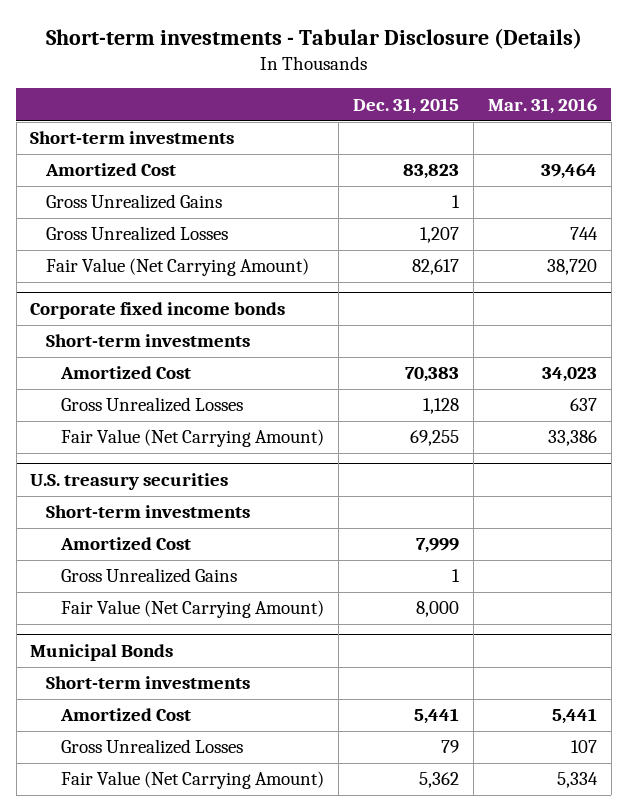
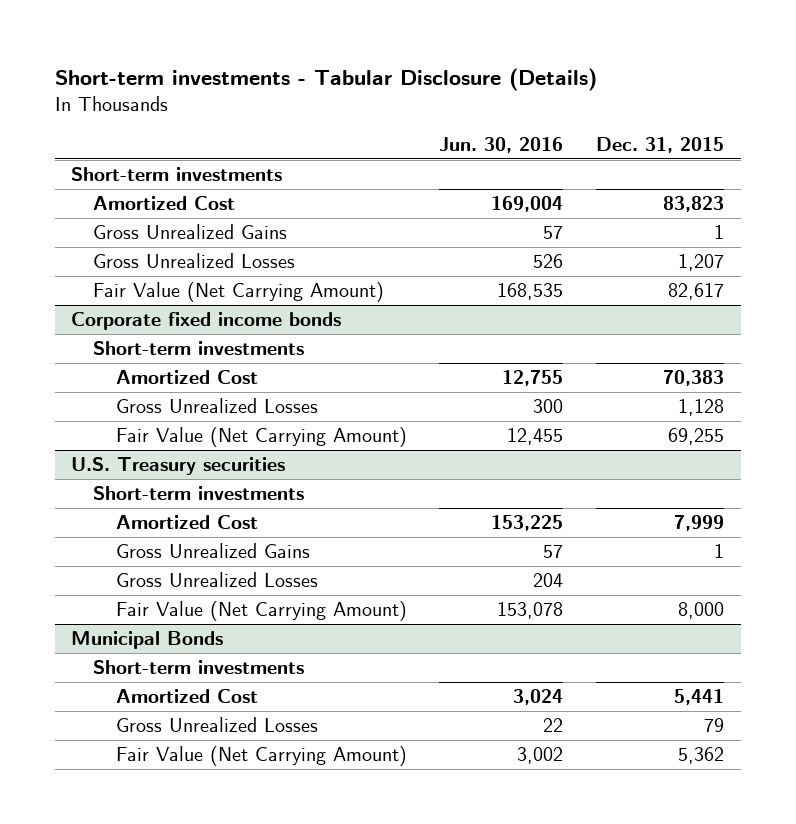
[487,97,597,114] Mar. 31, 2016 -> none
none -> [439,137,564,154] Jun. 30, 2016
[30,473,229,491] U.S. treasury securities -> [71,457,286,476] U.S. Treasury securities
none -> [115,572,318,588] Gross Unrealized Losses

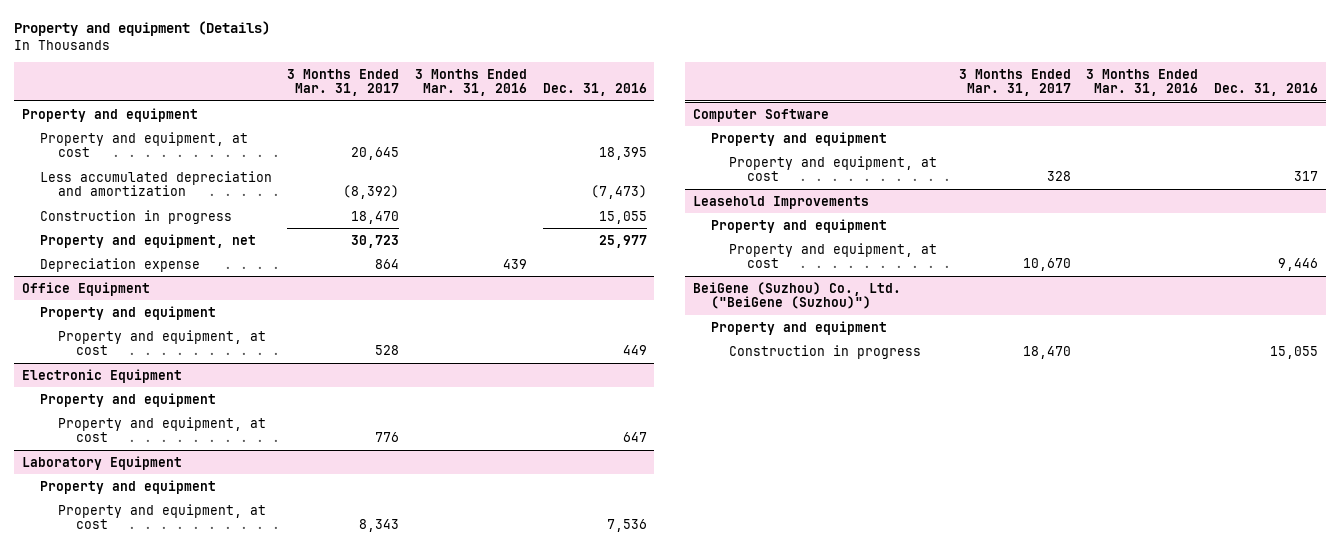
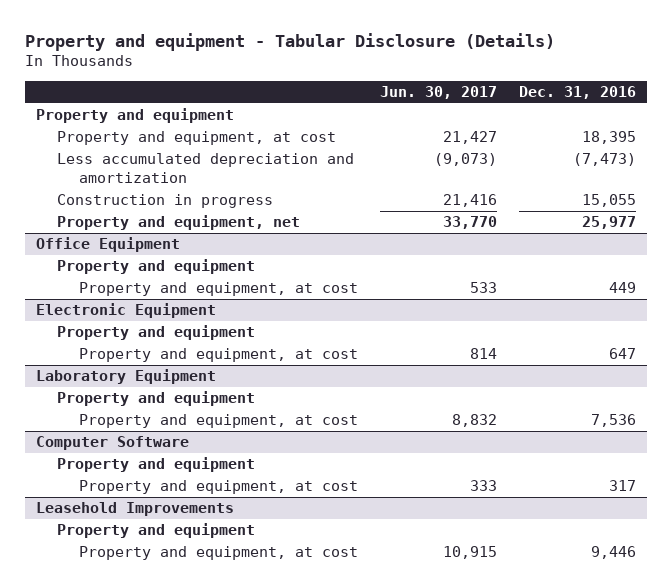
[14,21,271,37] Property and equipment (Details) -> [24,33,555,52] Property and equipment - Tabular Disclosure (Details)
[287,68,400,97] 3 Months Ended Mar. 31, 2017 -> none
[415,68,528,97] 3 Months Ended Mar. 31, 2016 -> none
none -> [379,86,497,100] Jun. 30, 2017
[39,257,200,272] Depreciation expense -> none
[692,281,901,310] BeiGene (Suzhou) Co., Ltd. ("BeiGene (Suzhou)") -> none
[710,320,887,335] Property and equipment -> none
[728,344,921,359] Construction in progress -> none

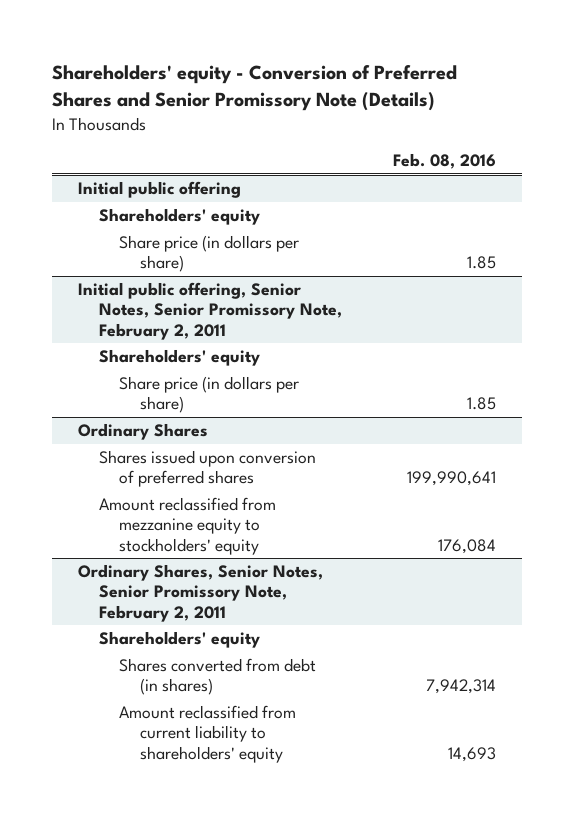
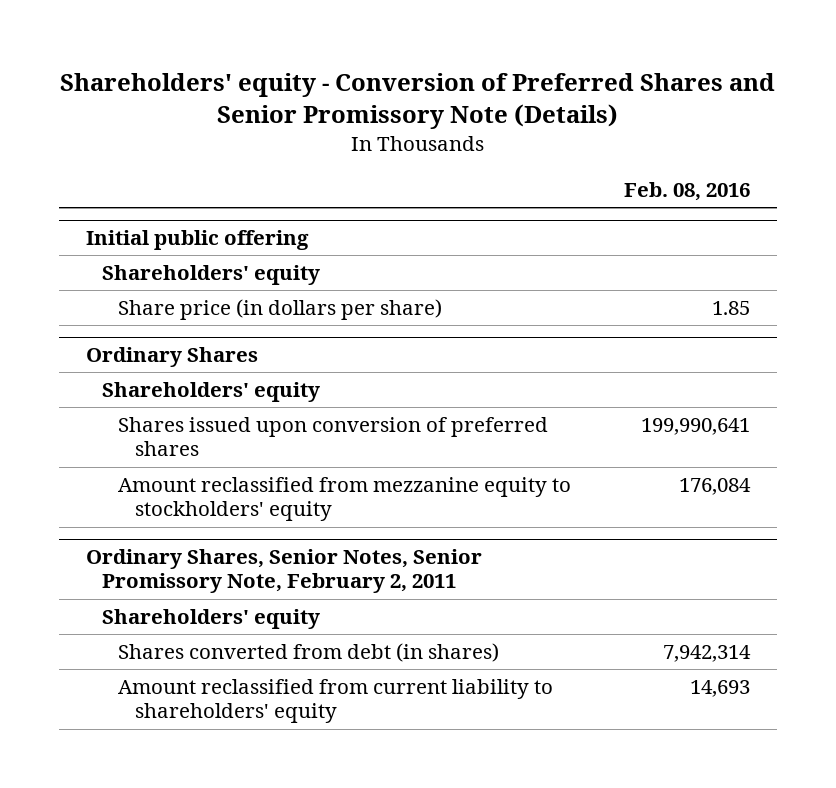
[77,282,342,340] Initial public offering, Senior Notes, Senior Promissory Note, February 2, 2011 -> none
[98,349,260,367] Shareholders' equity -> none
[119,376,300,414] Share price (in dollars per share) -> none
none -> [102,382,321,403] Shareholders' equity

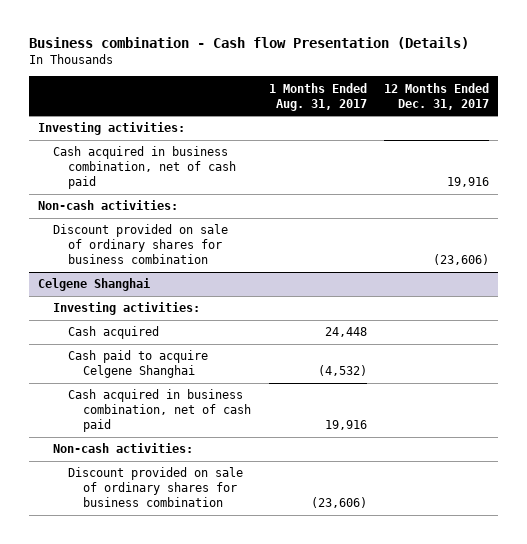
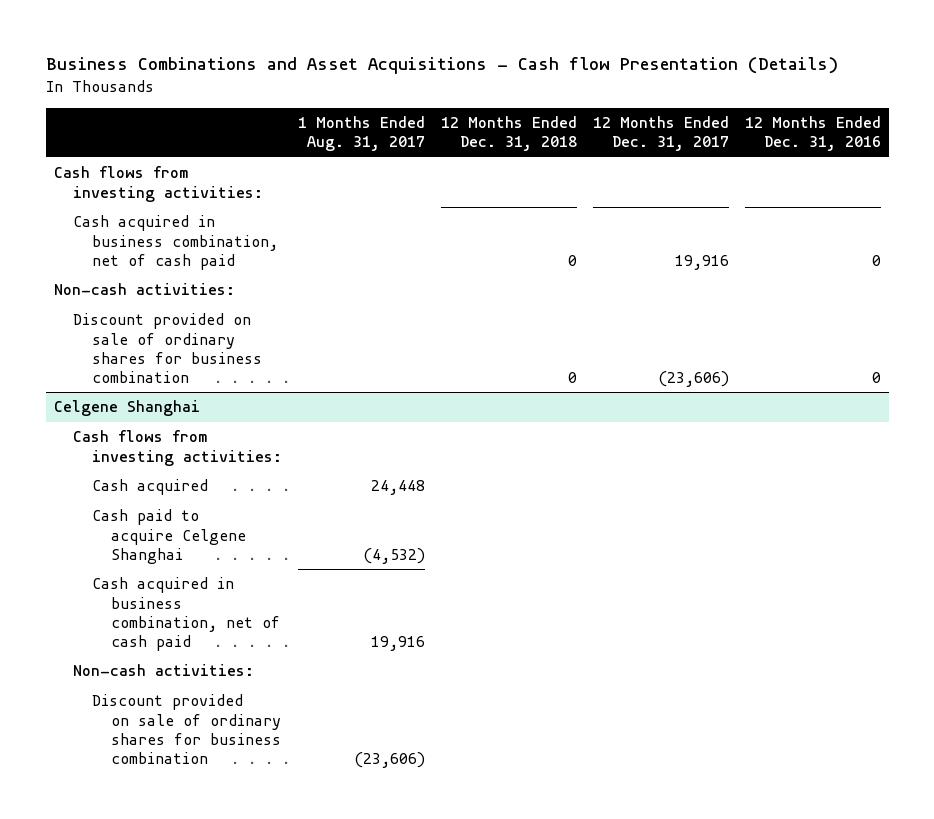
[29,37,470,50] Business combination - Cash flow Presentation (Details) -> [45,57,838,75] Business Combinations and Asset Acquisitions - Cash flow Presentation (Details)
none -> [440,115,577,152] 12 Months Ended Dec. 31, 2018
none -> [744,115,881,152] 12 Months Ended Dec. 31, 2016
[38,122,186,136] Investing activities: -> [53,166,263,202] Cash flows from investing activities:
[53,302,201,316] Investing activities: -> [72,430,282,466] Cash flows from investing activities:

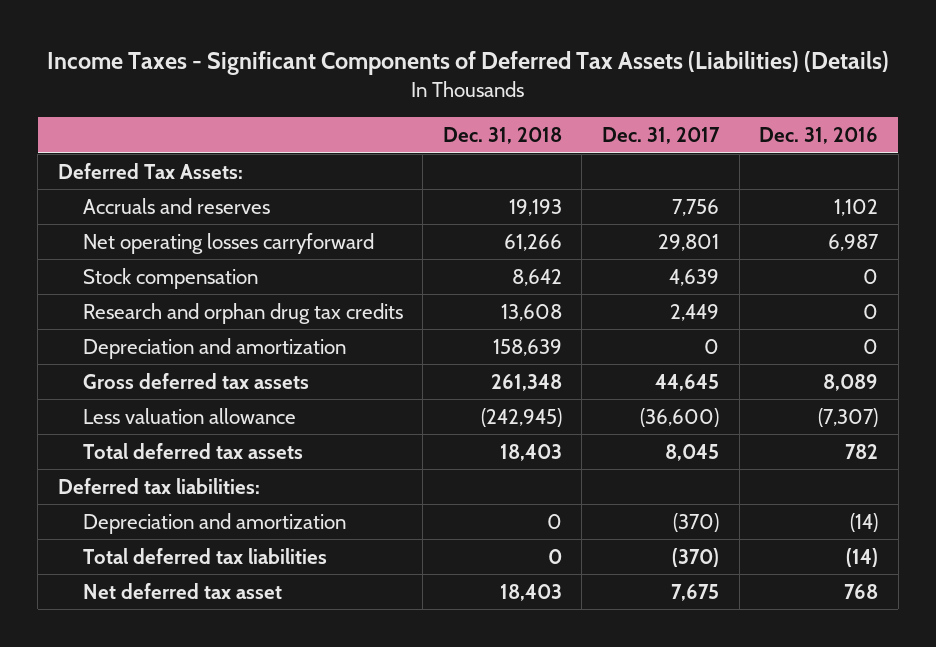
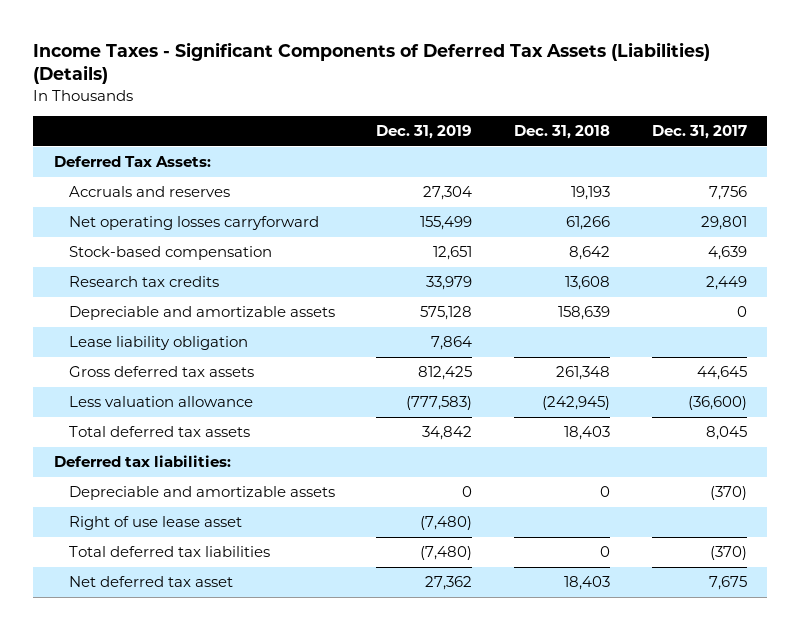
[759,127,879,145] Dec. 31, 2016 -> none
none -> [376,125,473,140] Dec. 31, 2019
[82,267,258,289] Stock compensation -> [68,246,272,261] Stock-based compensation
[82,302,403,324] Research and orphan drug tax credits -> [68,276,219,288] Research tax credits
[82,337,346,359] Depreciation and amortization -> [68,306,335,321] Depreciable and amortizable assets
none -> [68,336,248,351] Lease liability obligation
[82,512,346,534] Depreciation and amortization -> [68,486,335,501] Depreciable and amortizable assets
none -> [68,516,242,531] Right of use lease asset

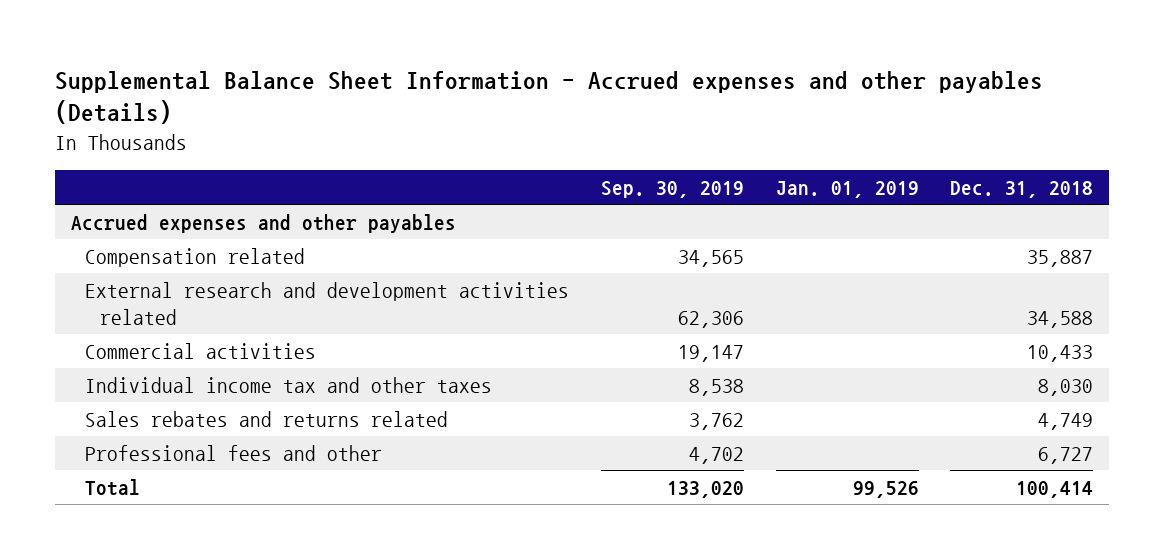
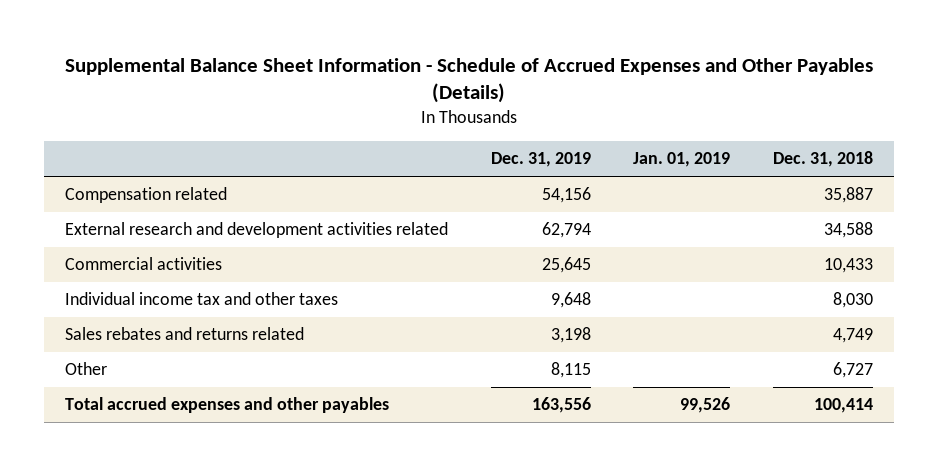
[54,70,1043,125] Supplemental Balance Sheet Information - Accrued expenses and other payables (Details) -> [65,57,874,104] Supplemental Balance Sheet Information - Schedule of Accrued Expenses and Other Payables (Details)
[600,180,744,198] Sep. 30, 2019 -> none
none -> [490,152,591,168] Dec. 31, 2019
[70,213,456,233] Accrued expenses and other payables -> none
[85,444,383,461] Professional fees and other -> [65,362,108,376] Other
[85,478,141,496] Total -> [65,397,390,414] Total accrued expenses and other payables

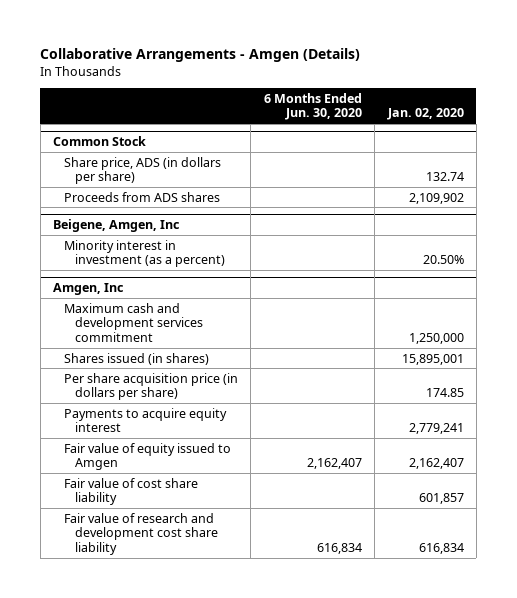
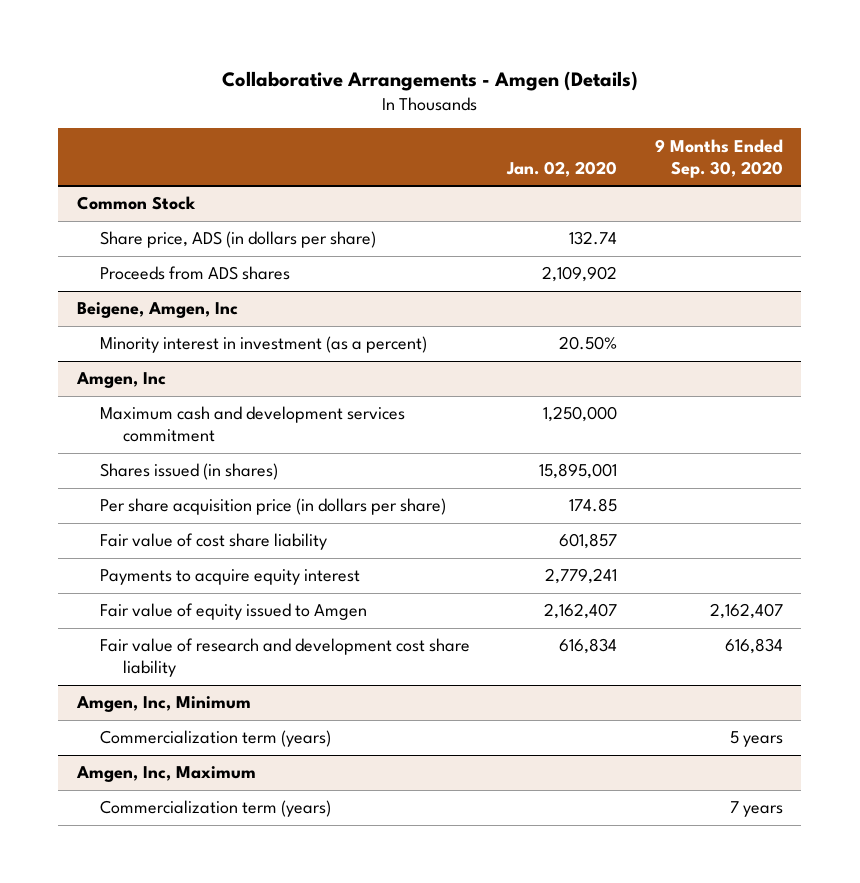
[263,92,362,121] 6 Months Ended Jun. 30, 2020 -> none
none -> [654,138,783,178] 9 Months Ended Sep. 30, 2020
[63,477,198,506] Fair value of cost share liability -> [100,533,328,551] Fair value of cost share liability
none -> [75,696,251,713] Amgen, Inc, Minimum
none -> [100,730,332,748] Commercialization term (years)
none -> [75,766,256,783] Amgen, Inc, Maximum
none -> [100,800,332,818] Commercialization term (years)

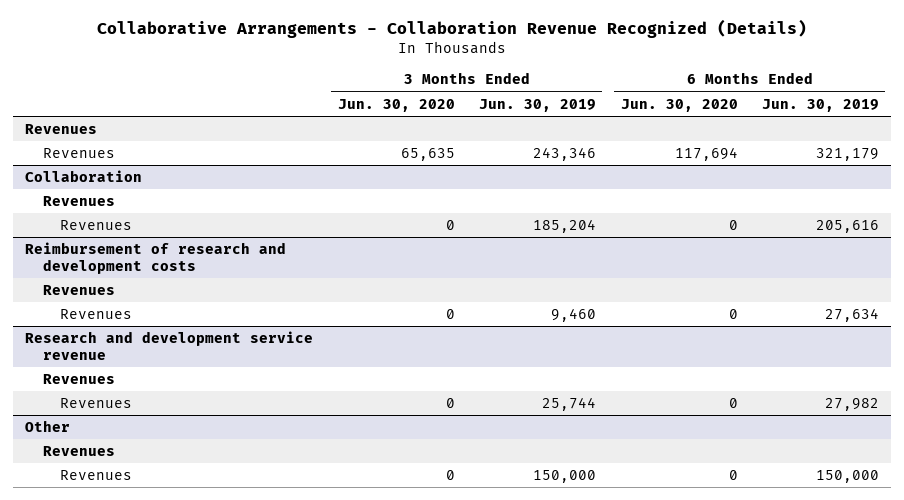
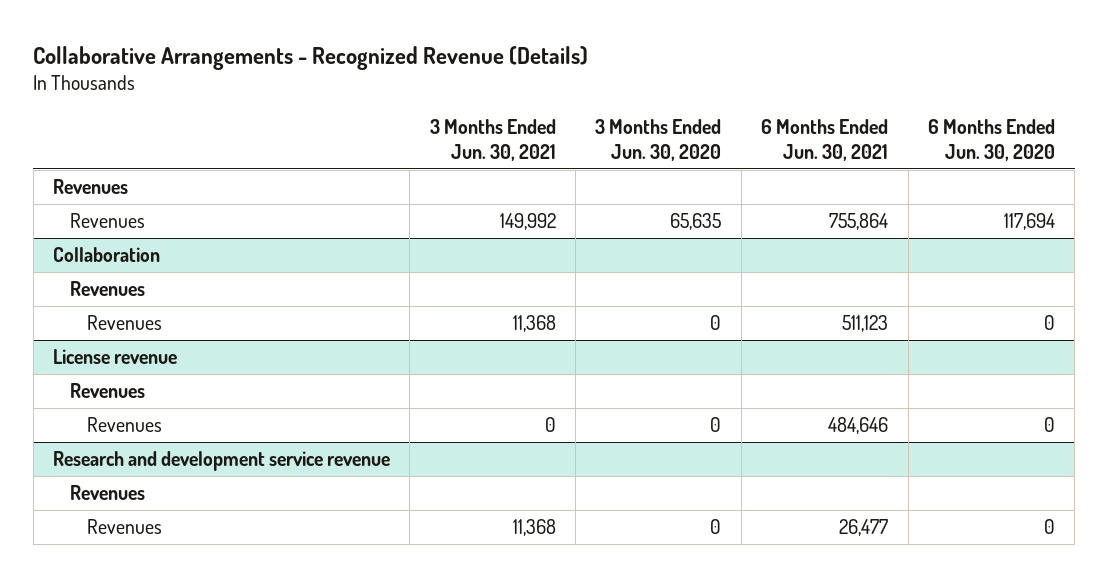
[97,19,808,39] Collaborative Arrangements - Collaboration Revenue Recognized (Details) -> [33,45,589,70] Collaborative Arrangements - Recognized Revenue (Details)
[479,98,597,112] Jun. 30, 2019 -> none
[762,98,880,112] Jun. 30, 2019 -> none
none -> [429,119,556,162] 3 Months Ended Jun. 30, 2021
none -> [761,119,889,162] 6 Months Ended Jun. 30, 2021
[25,242,287,274] Reimbursement of research and development costs -> none
none -> [53,349,178,365] License revenue
[25,420,71,433] Other -> none
[42,446,115,457] Revenues -> none
[60,470,133,481] Revenues -> none

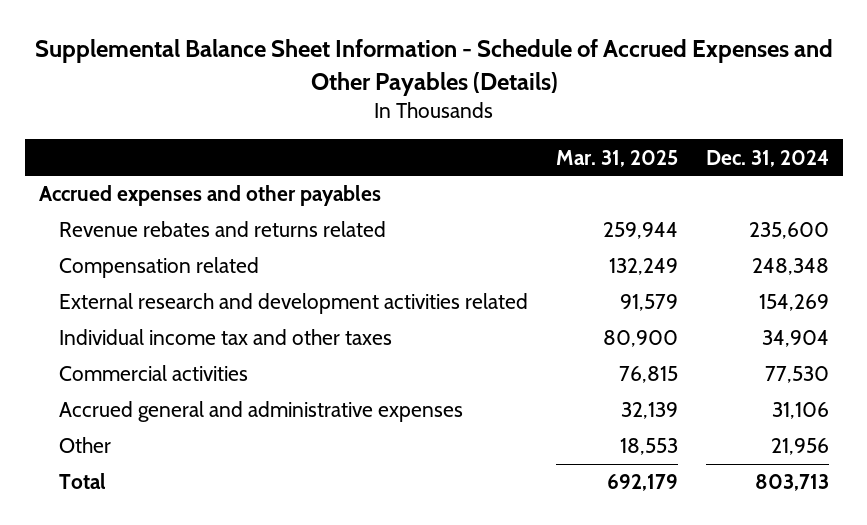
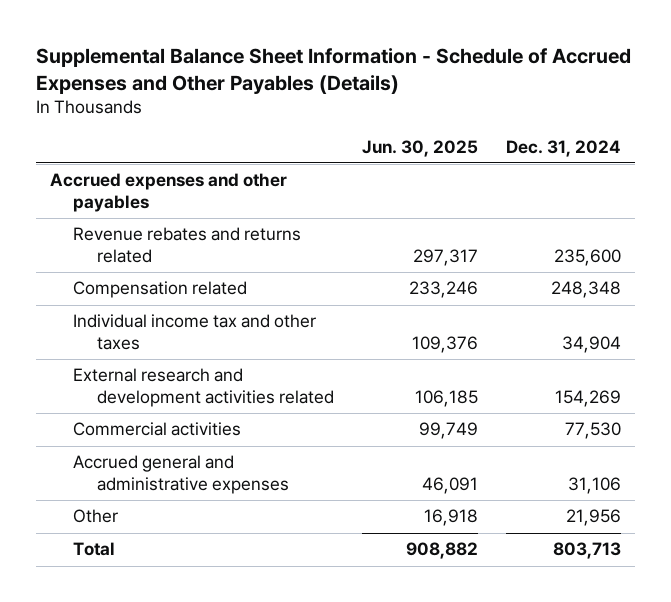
[555,149,678,167] Mar. 31, 2025 -> none
none -> [362,139,479,157] Jun. 30, 2025
[59,293,529,315] External research and development activities related -> [73,368,335,407] External research and development activities related

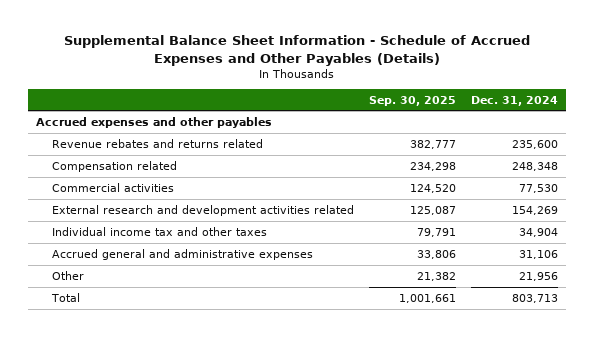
[362,139,479,157] Jun. 30, 2025 -> none
none -> [368,95,456,106] Sep. 30, 2025
[73,368,335,407] External research and development activities related -> [51,204,354,216] External research and development activities related
[73,314,317,350] Individual income tax and other taxes -> [51,226,267,236] Individual income tax and other taxes

